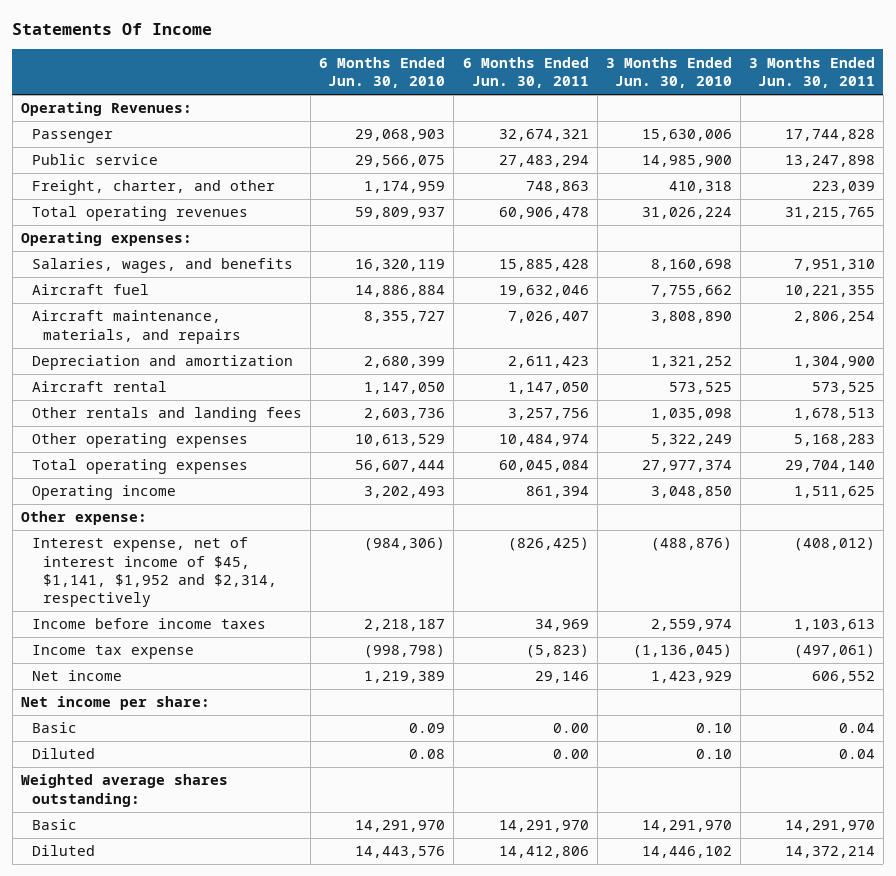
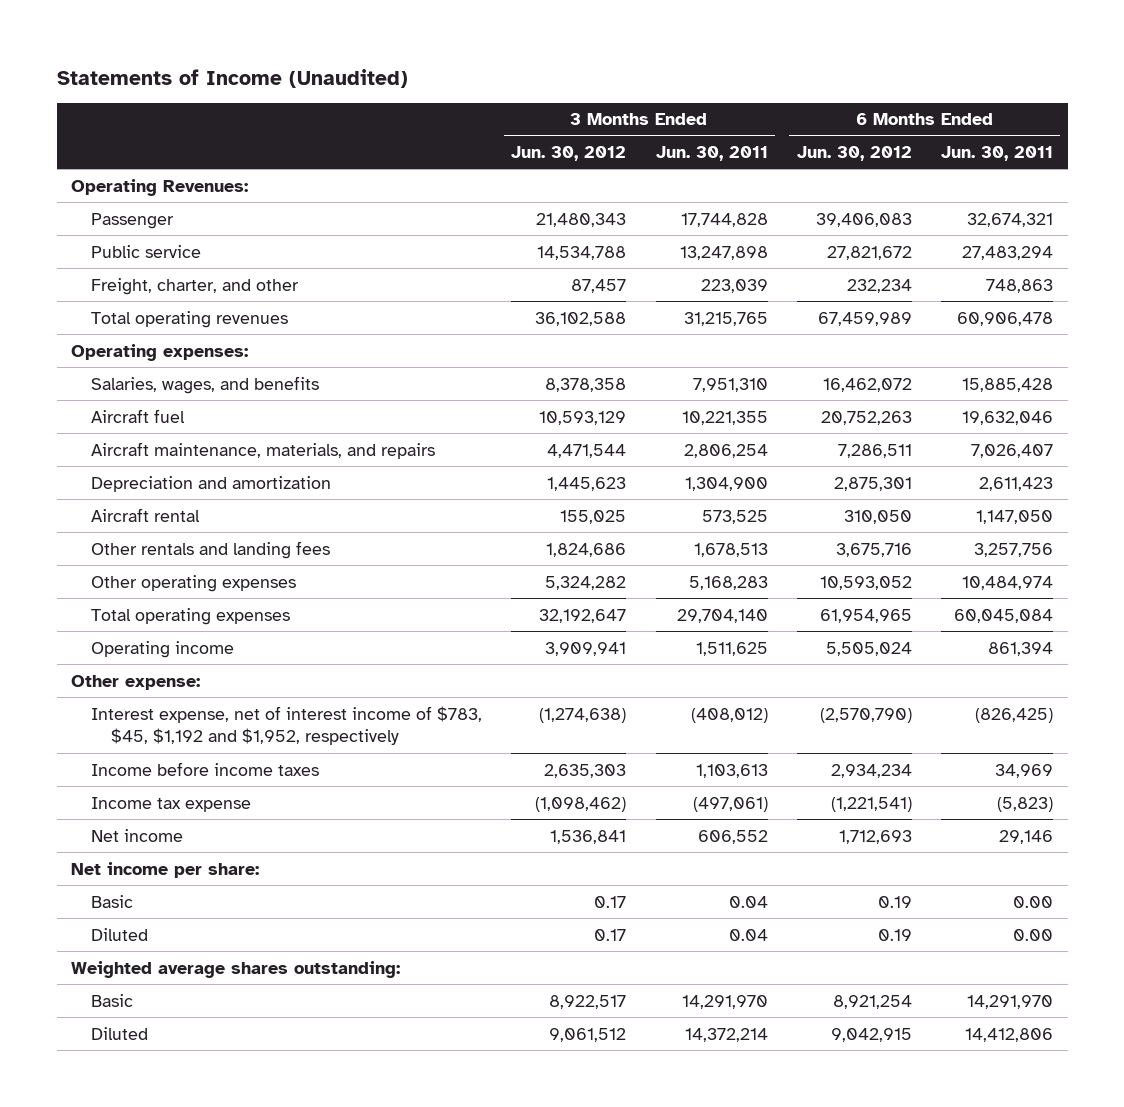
[12,22,213,35] Statements Of Income -> [56,68,408,88] Statements of Income (Unaudited)
[319,56,446,89] 6 Months Ended Jun. 30, 2010 -> none
[605,56,732,89] 3 Months Ended Jun. 30, 2010 -> none
none -> [511,146,627,162] Jun. 30, 2012
none -> [796,146,912,162] Jun. 30, 2012
[32,537,278,608] Interest expense, net of interest income of $45, $1,141, $1,952 and $2,314, respectively -> [91,705,483,746] Interest expense, net of interest income of $783, $45, $1,192 and $1,952, respectively

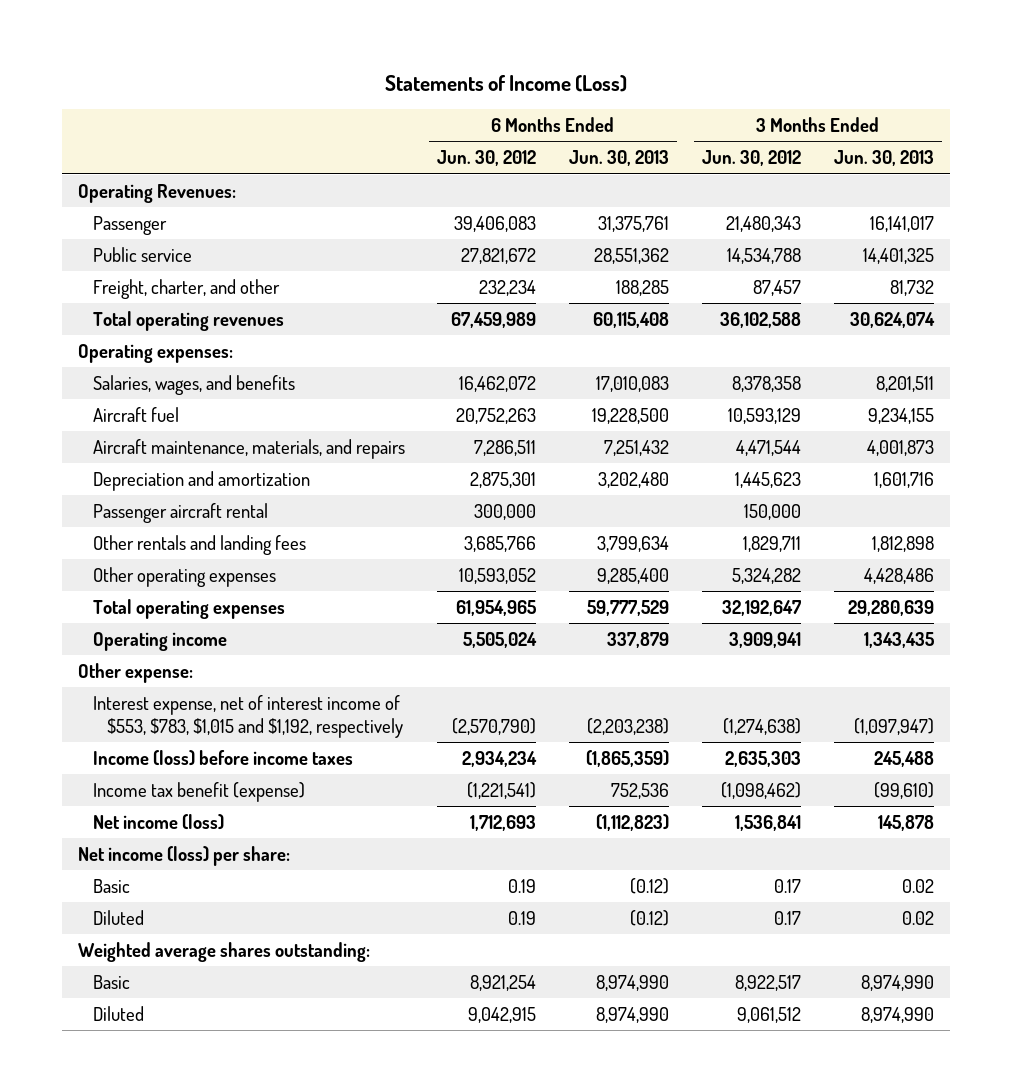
[56,68,408,88] Statements of Income (Unaudited) -> [385,74,628,92] Statements of Income (Loss)
[655,146,768,162] Jun. 30, 2011 -> none
[941,146,1054,162] Jun. 30, 2011 -> none
none -> [569,150,670,167] Jun. 30, 2013
none -> [833,150,934,167] Jun. 30, 2013
[91,507,201,522] Aircraft rental -> [92,502,268,523] Passenger aircraft rental
[560,509,627,524] 155,025 -> [743,503,801,520] 150,000
[843,509,912,524] 310,050 -> [474,503,537,520] 300,000
[546,542,627,557] 1,824,686 -> [742,535,801,552] 1,829,711
[835,542,912,557] 3,675,716 -> [464,535,537,552] 3,685,766
[91,705,483,746] Interest expense, net of interest income of $783, $45, $1,192 and $1,952, respectively -> [92,694,403,738] Interest expense, net of interest income of $553, $783, $1,015 and $1,192, respectively
[91,761,320,776] Income before income taxes -> [92,749,353,766] Income (loss) before income taxes
[91,796,252,812] Income tax expense -> [92,781,305,802] Income tax benefit (expense)
[91,828,184,842] Net income -> [92,813,224,830] Net income (loss)
[71,861,260,878] Net income per share: -> [78,845,291,866] Net income (loss) per share:

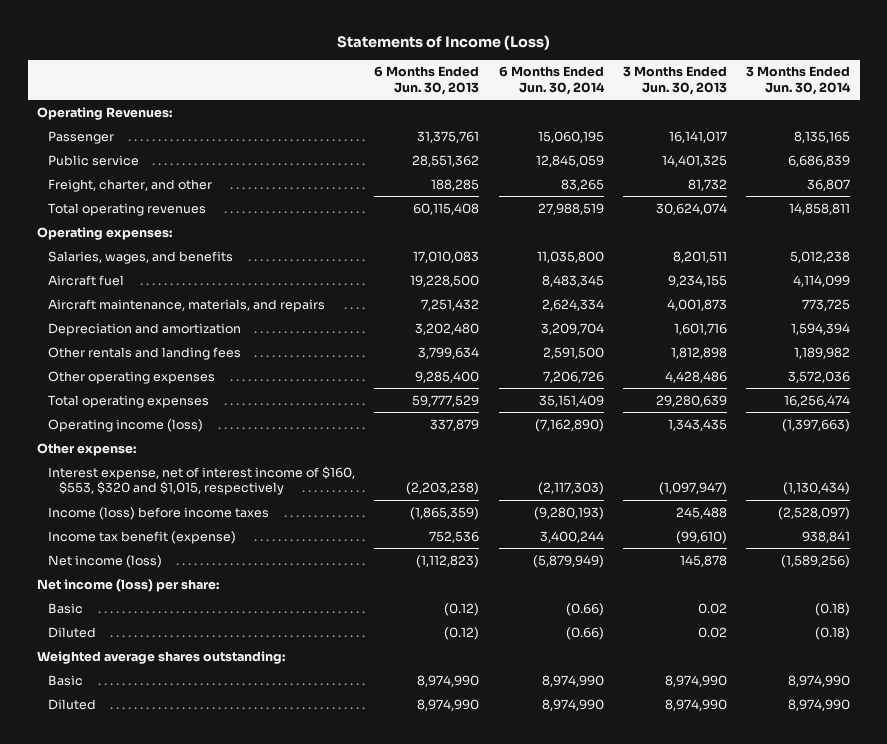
[437,150,537,167] Jun. 30, 2012 -> none
[701,150,801,167] Jun. 30, 2012 -> none
none -> [498,66,605,95] 6 Months Ended Jun. 30, 2014
none -> [746,66,852,95] 3 Months Ended Jun. 30, 2014
[92,502,268,523] Passenger aircraft rental -> none
[92,631,227,651] Operating income -> [48,418,204,432] Operating income (loss)
[92,694,403,738] Interest expense, net of interest income of $553, $783, $1,015 and $1,192, respectively -> [48,465,356,496] Interest expense, net of interest income of $160, $553, $320 and $1,015, respectively

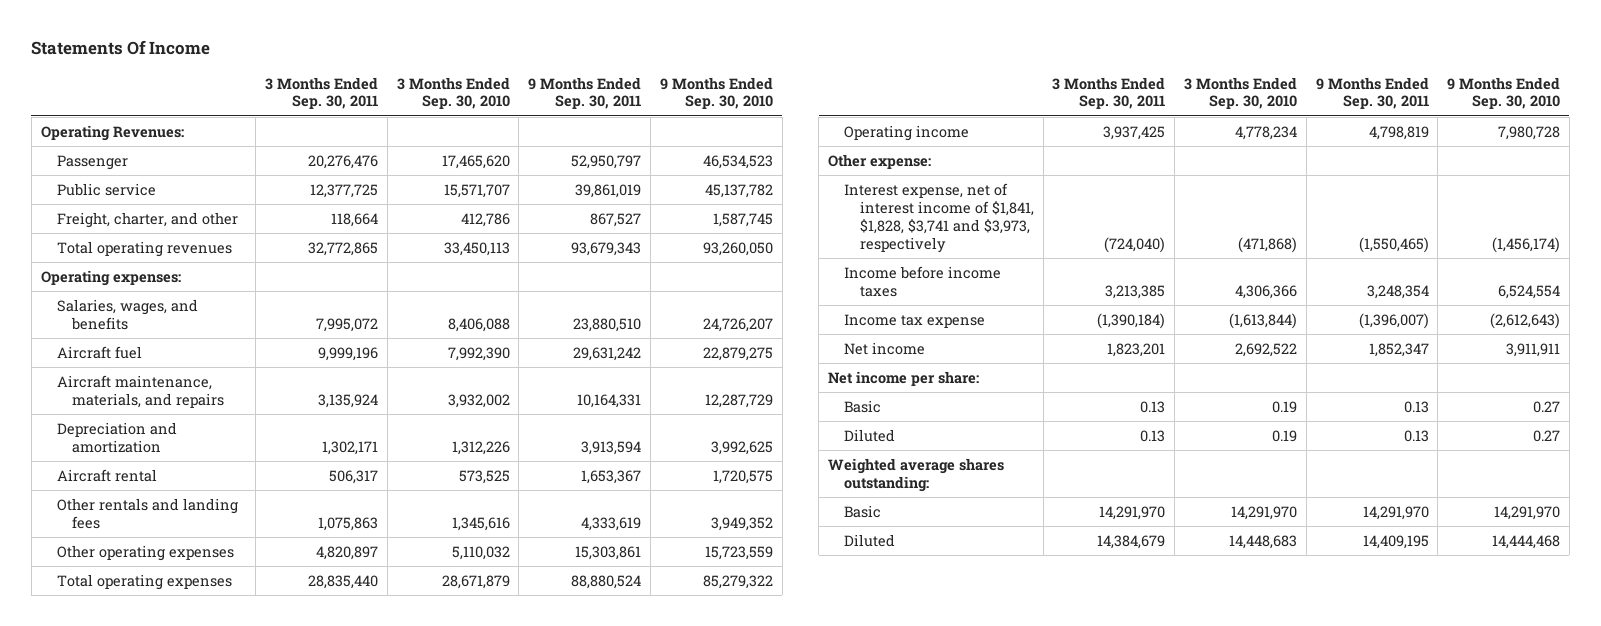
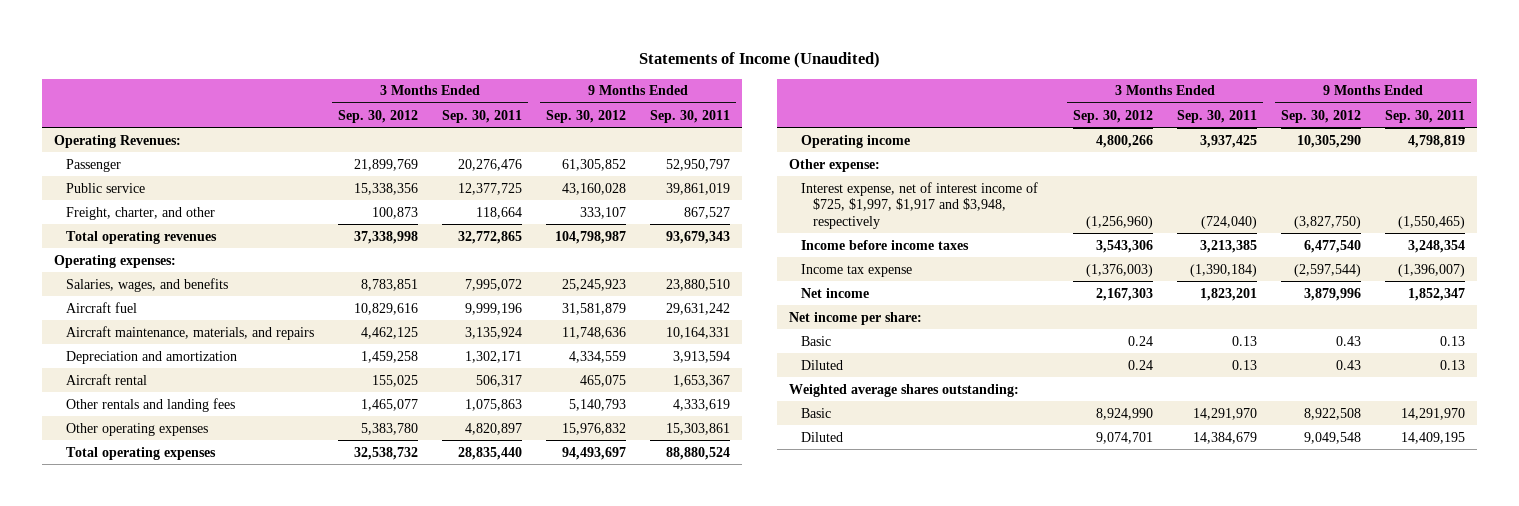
[31,40,211,56] Statements Of Income -> [638,52,880,69] Statements of Income (Unaudited)
[396,76,510,110] 3 Months Ended Sep. 30, 2010 -> none
[659,76,773,110] 9 Months Ended Sep. 30, 2010 -> none
none -> [338,109,419,123] Sep. 30, 2012
none -> [546,109,627,123] Sep. 30, 2012
[843,182,1034,253] Interest expense, net of interest income of $1,841, $1,828, $3,741 and $3,973, respectively -> [801,181,1039,229] Interest expense, net of interest income of $725, $1,997, $1,917 and $3,948, respectively

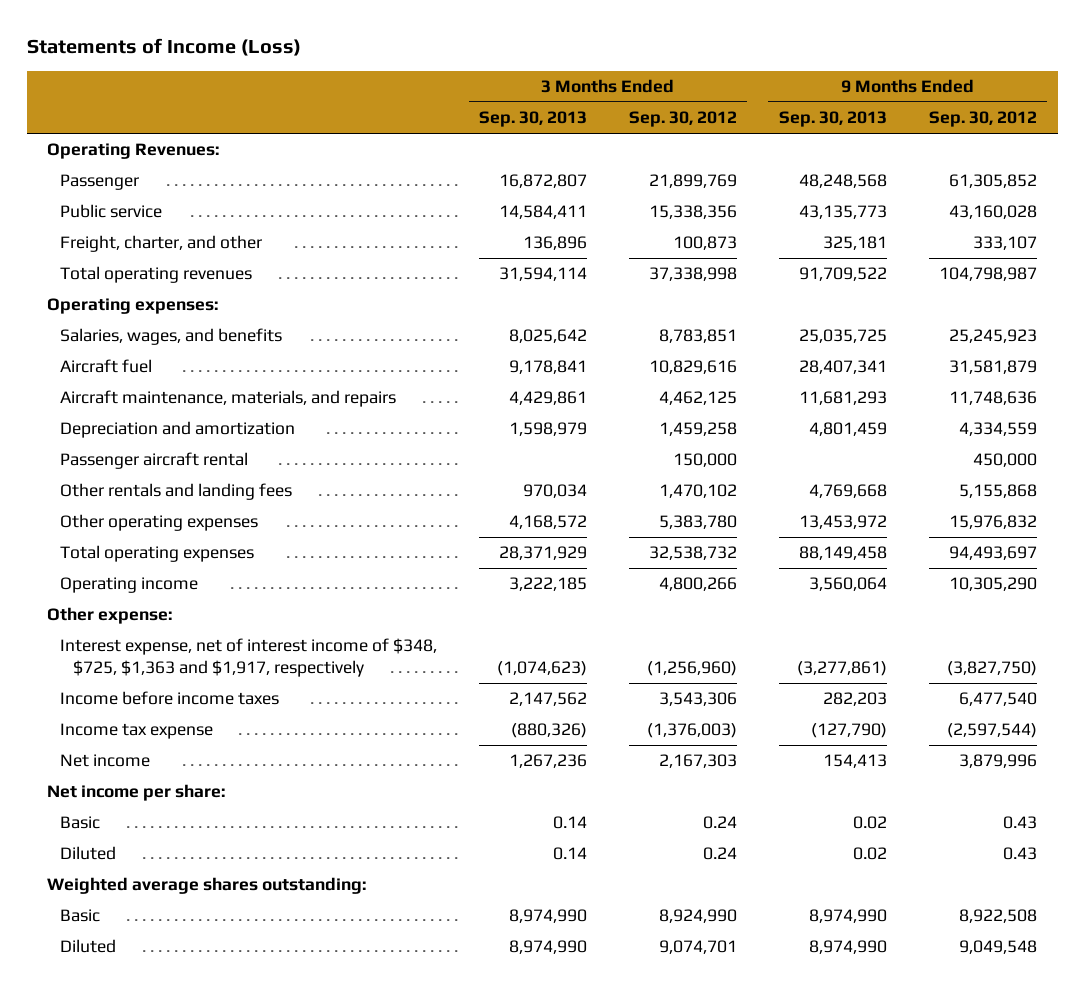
[638,52,880,69] Statements of Income (Unaudited) -> [26,38,301,57] Statements of Income (Loss)
[442,109,523,123] Sep. 30, 2011 -> none
[650,109,731,123] Sep. 30, 2011 -> none
none -> [479,111,588,128] Sep. 30, 2013
none -> [778,111,887,128] Sep. 30, 2013
[66,373,148,385] Aircraft rental -> [60,452,249,470] Passenger aircraft rental
[372,374,419,387] 155,025 -> [672,453,737,468] 150,000
[580,374,627,387] 465,075 -> [972,453,1037,468] 450,000
[361,398,419,411] 1,465,077 -> [658,484,737,499] 1,470,102
[569,398,627,411] 5,140,793 -> [958,484,1037,499] 5,155,868
[801,181,1039,229] Interest expense, net of interest income of $725, $1,997, $1,917 and $3,948, respectively -> [60,638,438,677] Interest expense, net of interest income of $348, $725, $1,363 and $1,917, respectively

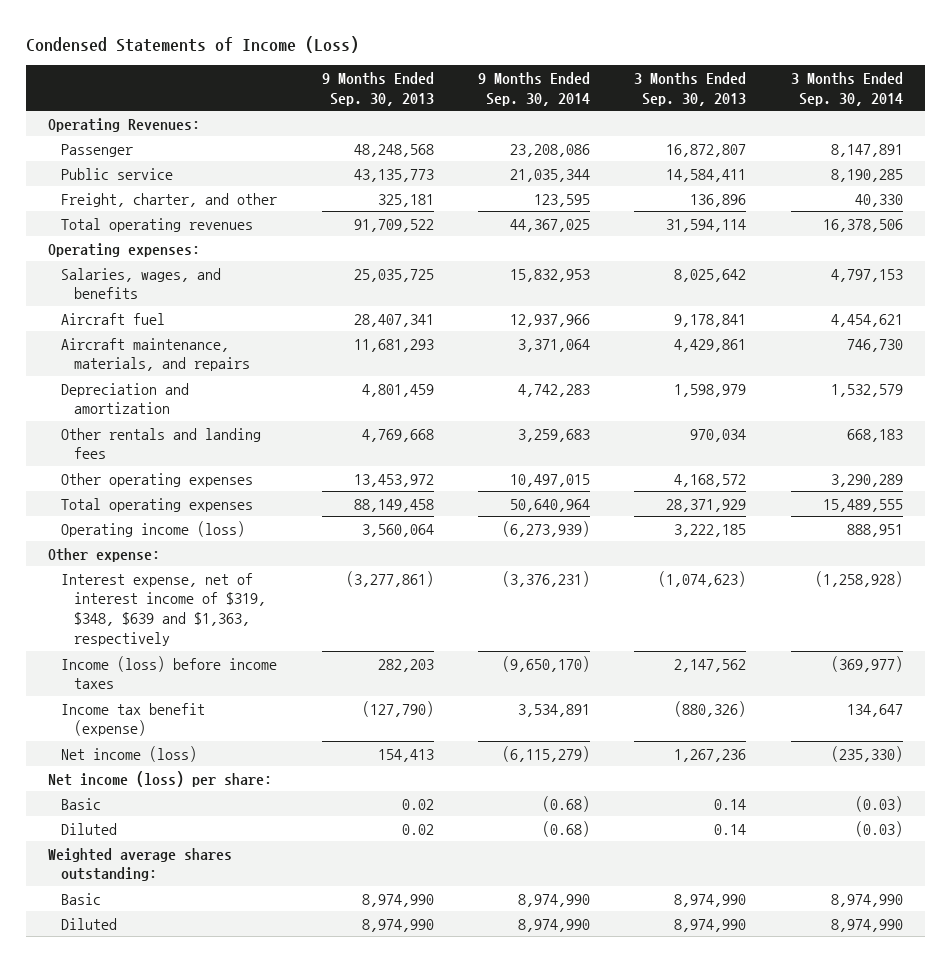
[26,38,301,57] Statements of Income (Loss) -> [25,35,359,53] Condensed Statements of Income (Loss)
[628,111,737,128] Sep. 30, 2012 -> none
[928,111,1037,128] Sep. 30, 2012 -> none
none -> [478,71,591,106] 9 Months Ended Sep. 30, 2014
none -> [790,71,903,106] 3 Months Ended Sep. 30, 2014
[60,452,249,470] Passenger aircraft rental -> none
[60,577,199,594] Operating income -> [61,520,246,537] Operating income (loss)
[60,638,438,677] Interest expense, net of interest income of $348, $725, $1,363 and $1,917, respectively -> [61,572,267,647] Interest expense, net of interest income of $319, $348, $639 and $1,363, respectively
[60,691,280,706] Income before income taxes -> [61,655,278,690] Income (loss) before income taxes
[60,723,214,740] Income tax expense -> [61,702,206,737] Income tax benefit (expense)
[60,754,151,768] Net income -> [61,745,198,762] Net income (loss)
[47,784,226,802] Net income per share: -> [48,770,273,787] Net income (loss) per share:

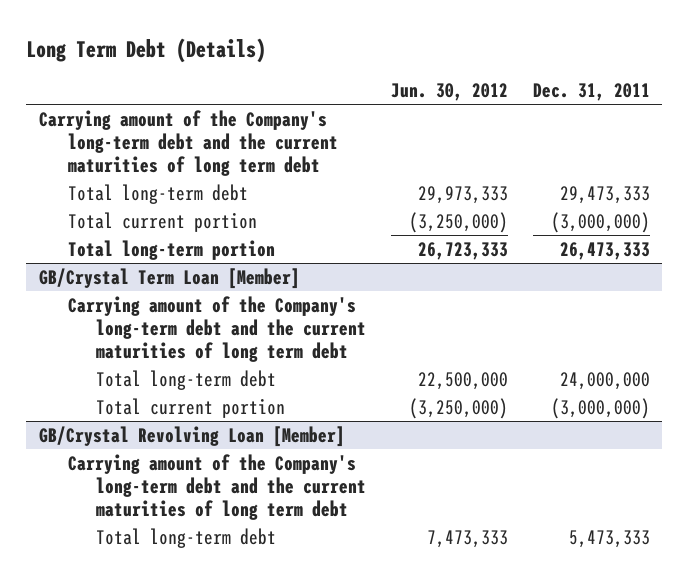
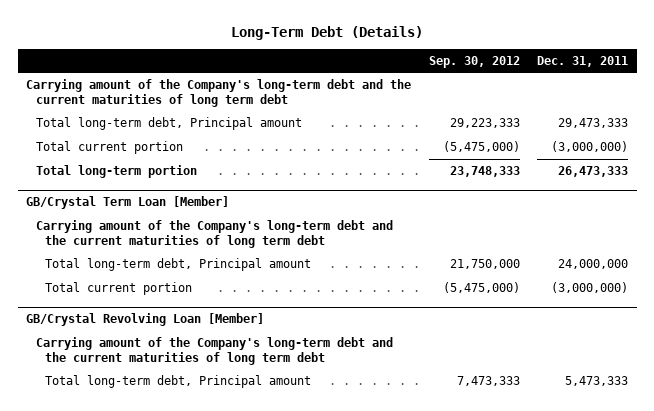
[26,37,267,63] Long Term Debt (Details) -> [231,25,424,40] Long-Term Debt (Details)
[391,83,509,102] Jun. 30, 2012 -> none
none -> [428,55,520,68] Sep. 30, 2012
[67,183,248,204] Total long-term debt -> [35,117,302,131] Total long-term debt, Principal amount
[96,369,277,390] Total long-term debt -> [45,258,312,272] Total long-term debt, Principal amount
[96,527,277,548] Total long-term debt -> [45,375,312,389] Total long-term debt, Principal amount

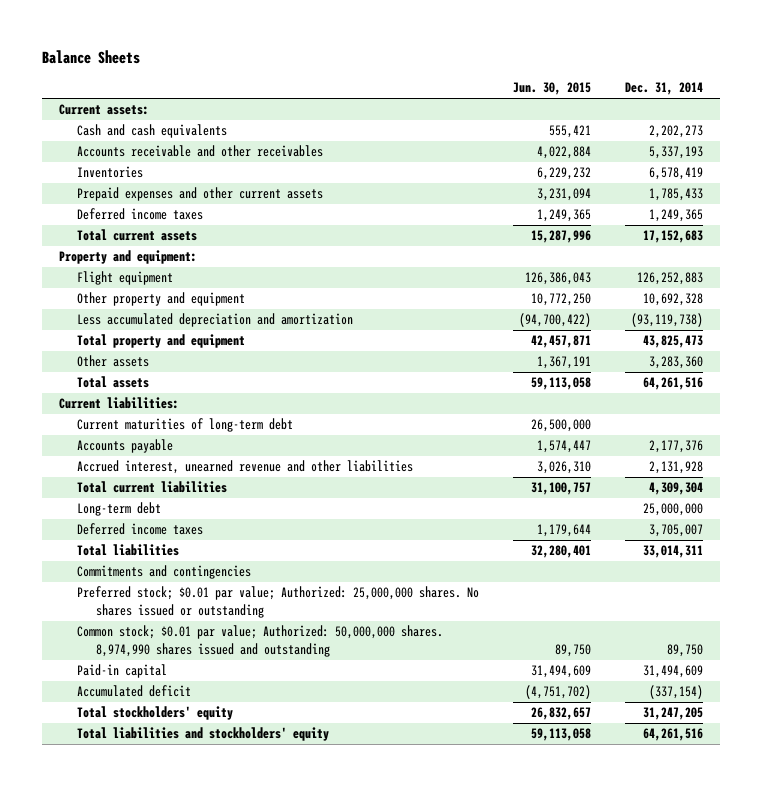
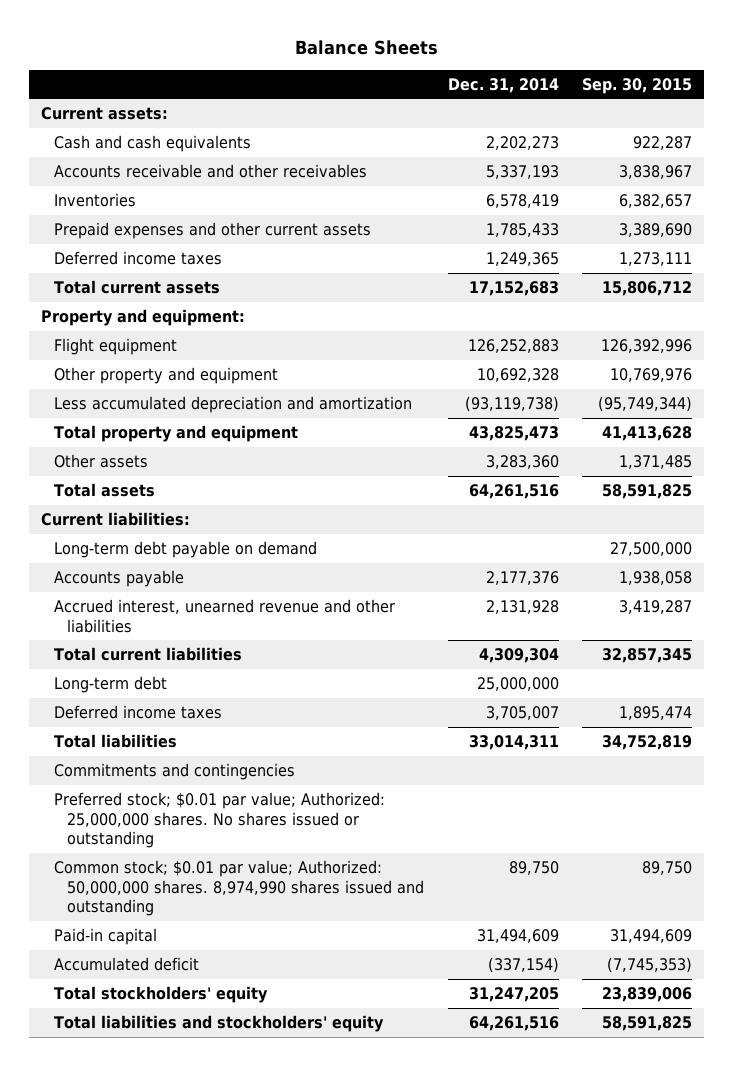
[513,82,592,96] Jun. 30, 2015 -> none
none -> [582,77,693,94] Sep. 30, 2015
[77,418,294,433] Current maturities of long-term debt -> [53,541,317,559] Long-term debt payable on demand

